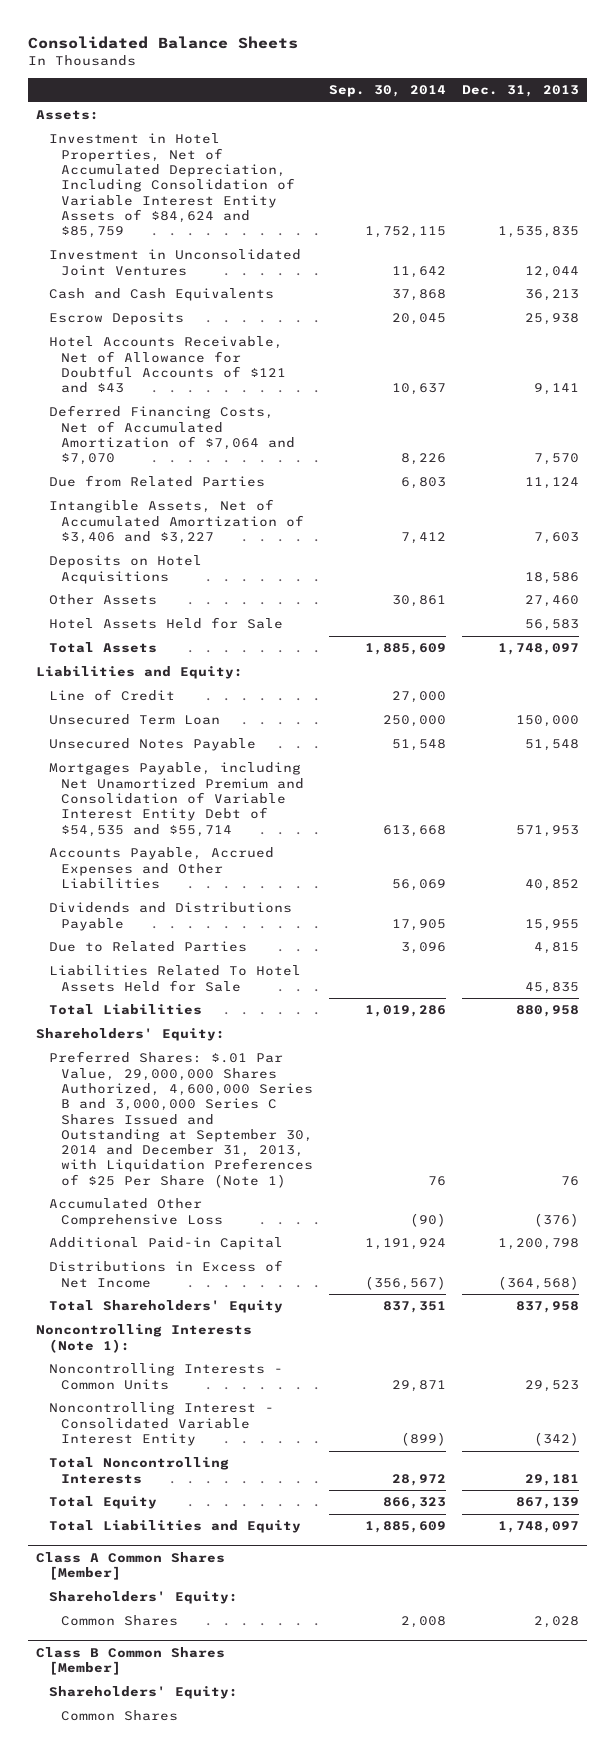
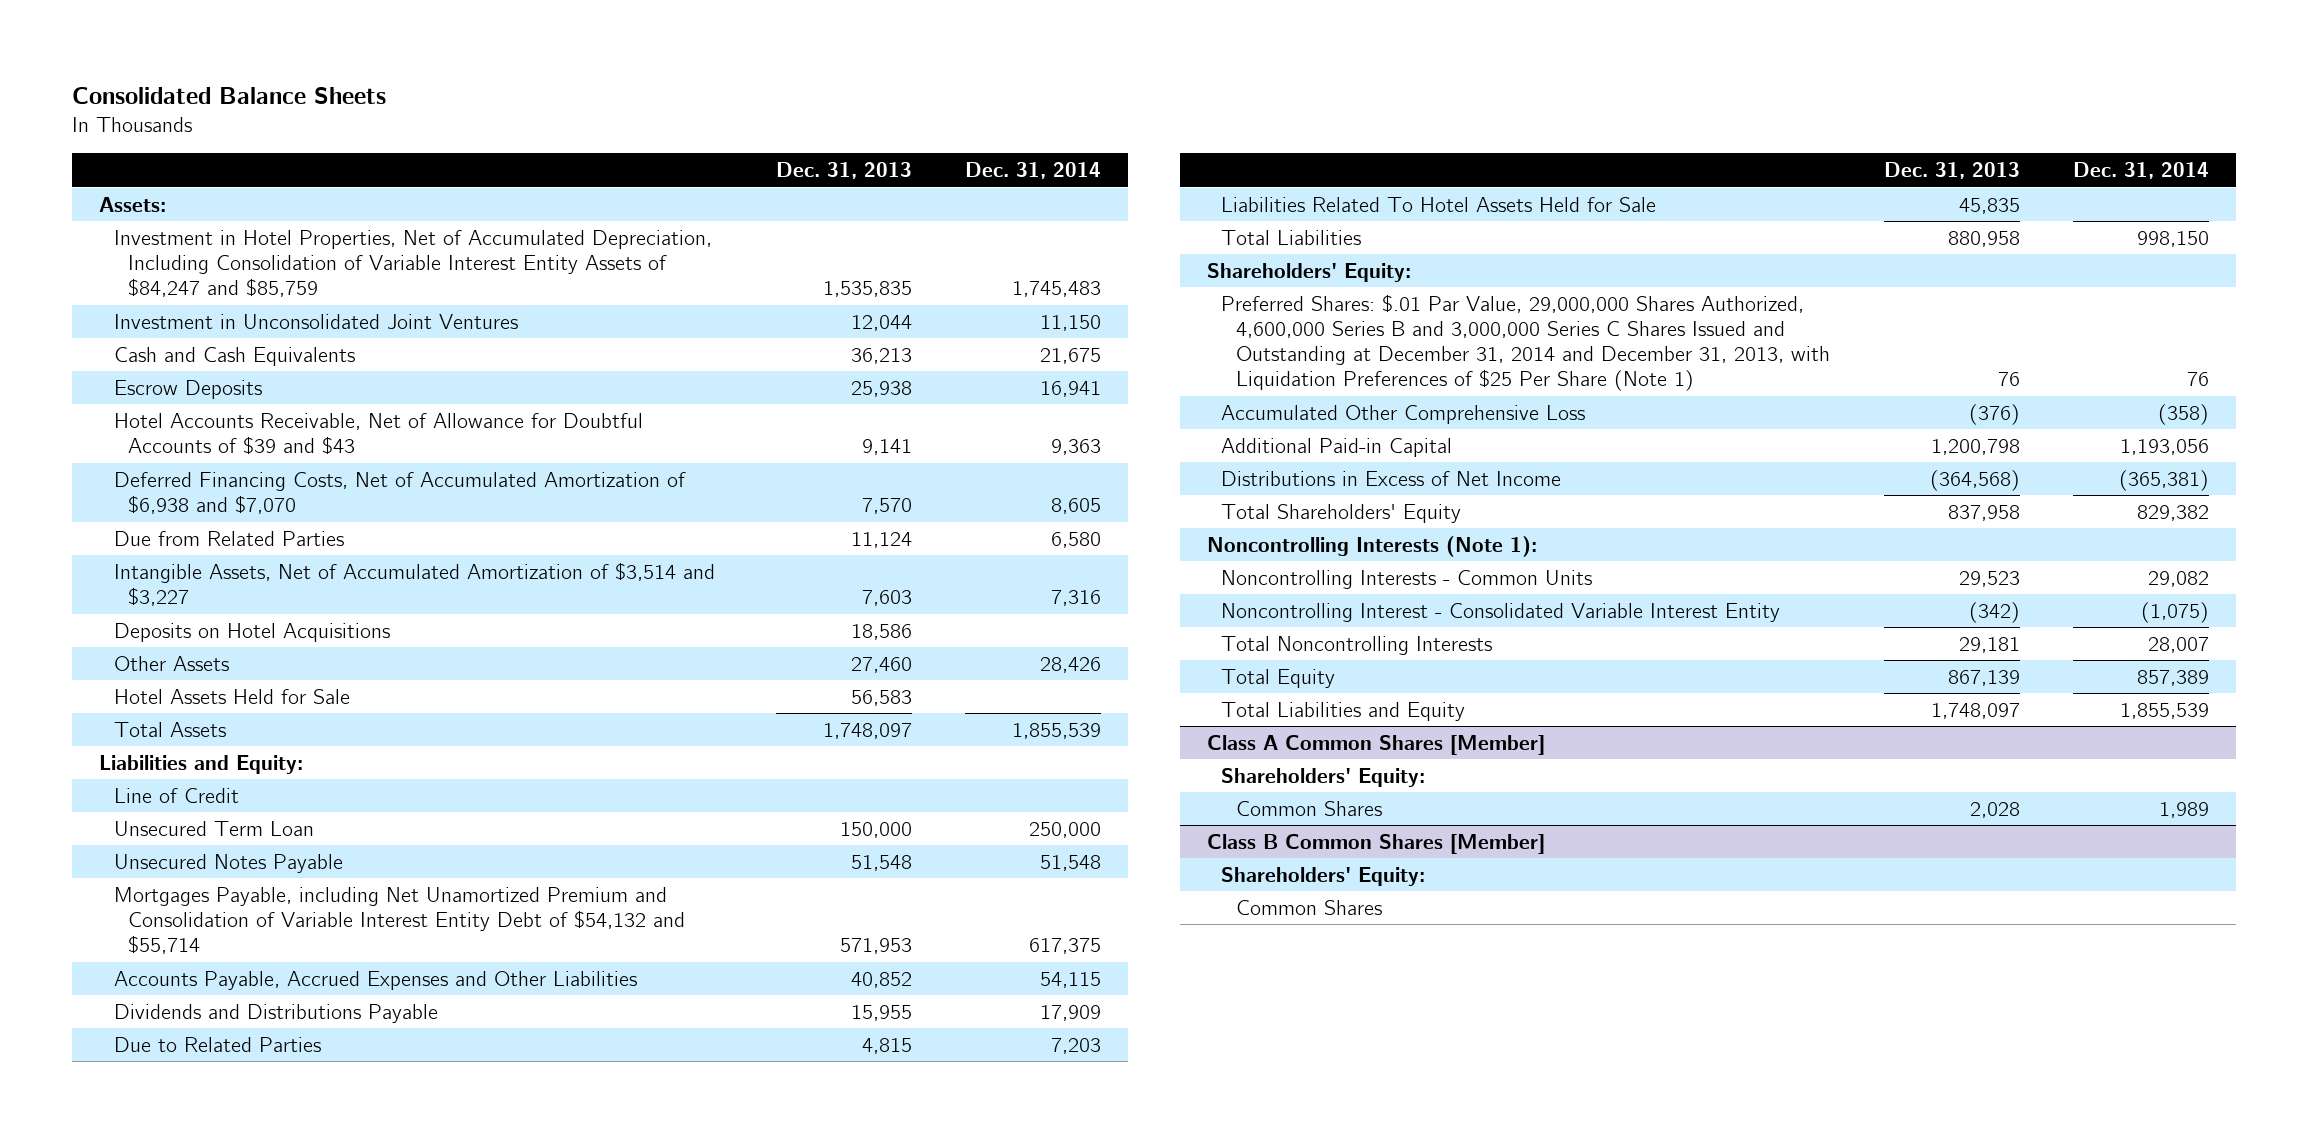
[329,85,447,98] Sep. 30, 2014 -> none
none -> [965,162,1102,180] Dec. 31, 2014
[48,133,296,239] Investment in Hotel Properties, Net of Accumulated Depreciation, Including Consolidation of Variable Interest Entity Assets of $84,624 and $85,759 -> [113,229,712,297] Investment in Hotel Properties, Net of Accumulated Depreciation, Including Consolidation of Variable Interest Entity Assets of $84,247 and $85,759
[48,336,287,394] Hotel Accounts Receivable, Net of Allowance for Doubtful Accounts of $121 and $43 -> [113,412,643,455] Hotel Accounts Receivable, Net of Allowance for Doubtful Accounts of $39 and $43
[48,405,296,466] Deferred Financing Costs, Net of Accumulated Amortization of $7,064 and $7,070 -> [113,471,686,514] Deferred Financing Costs, Net of Accumulated Amortization of $6,938 and $7,070
[48,499,305,545] Intangible Assets, Net of Accumulated Amortization of $3,406 and $3,227 -> [113,561,715,606] Intangible Assets, Net of Accumulated Amortization of $3,514 and $3,227
[48,762,305,837] Mortgages Payable, including Net Unamortized Premium and Consolidation of Variable Interest Entity Debt of $54,535 and $55,714 -> [113,886,686,954] Mortgages Payable, including Net Unamortized Premium and Consolidation of Variable Interest Entity Debt of $54,132 and $55,714
[48,1051,314,1188] Preferred Shares: $.01 Par Value, 29,000,000 Shares Authorized, 4,600,000 Series B and 3,000,000 Series C Shares Issued and Outstanding at September 30, 2014 and December 31, 2013, with Liquidation Preferences of $25 Per Share (Note 1) -> [1221,293,1831,392] Preferred Shares: $.01 Par Value, 29,000,000 Shares Authorized, 4,600,000 Series B and 3,000,000 Series C Shares Issued and Outstanding at December 31, 2014 and December 31, 2013, with Liquidation Preferences of $25 Per Share (Note 1)

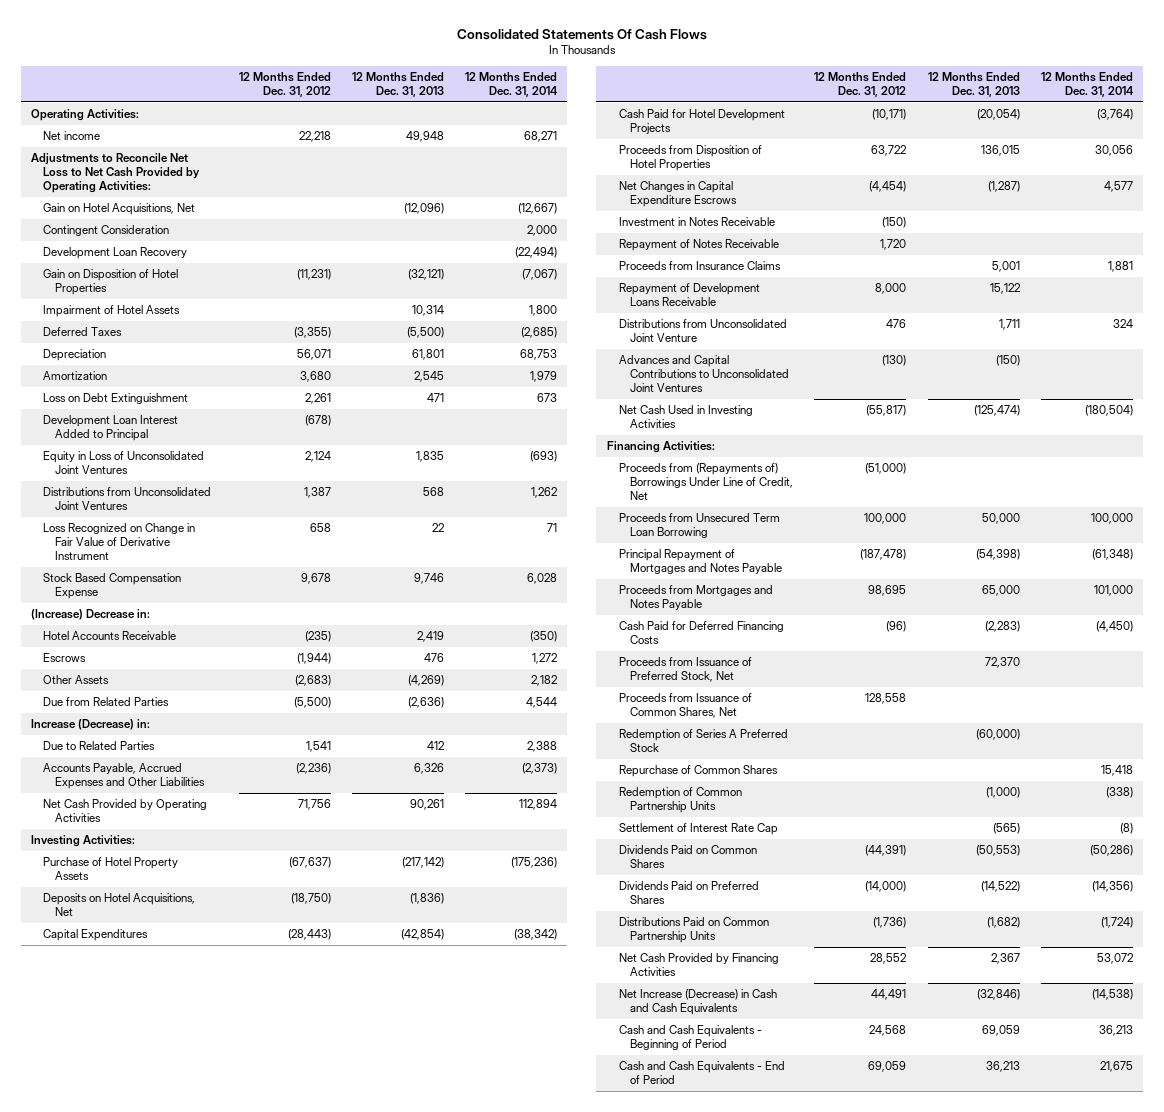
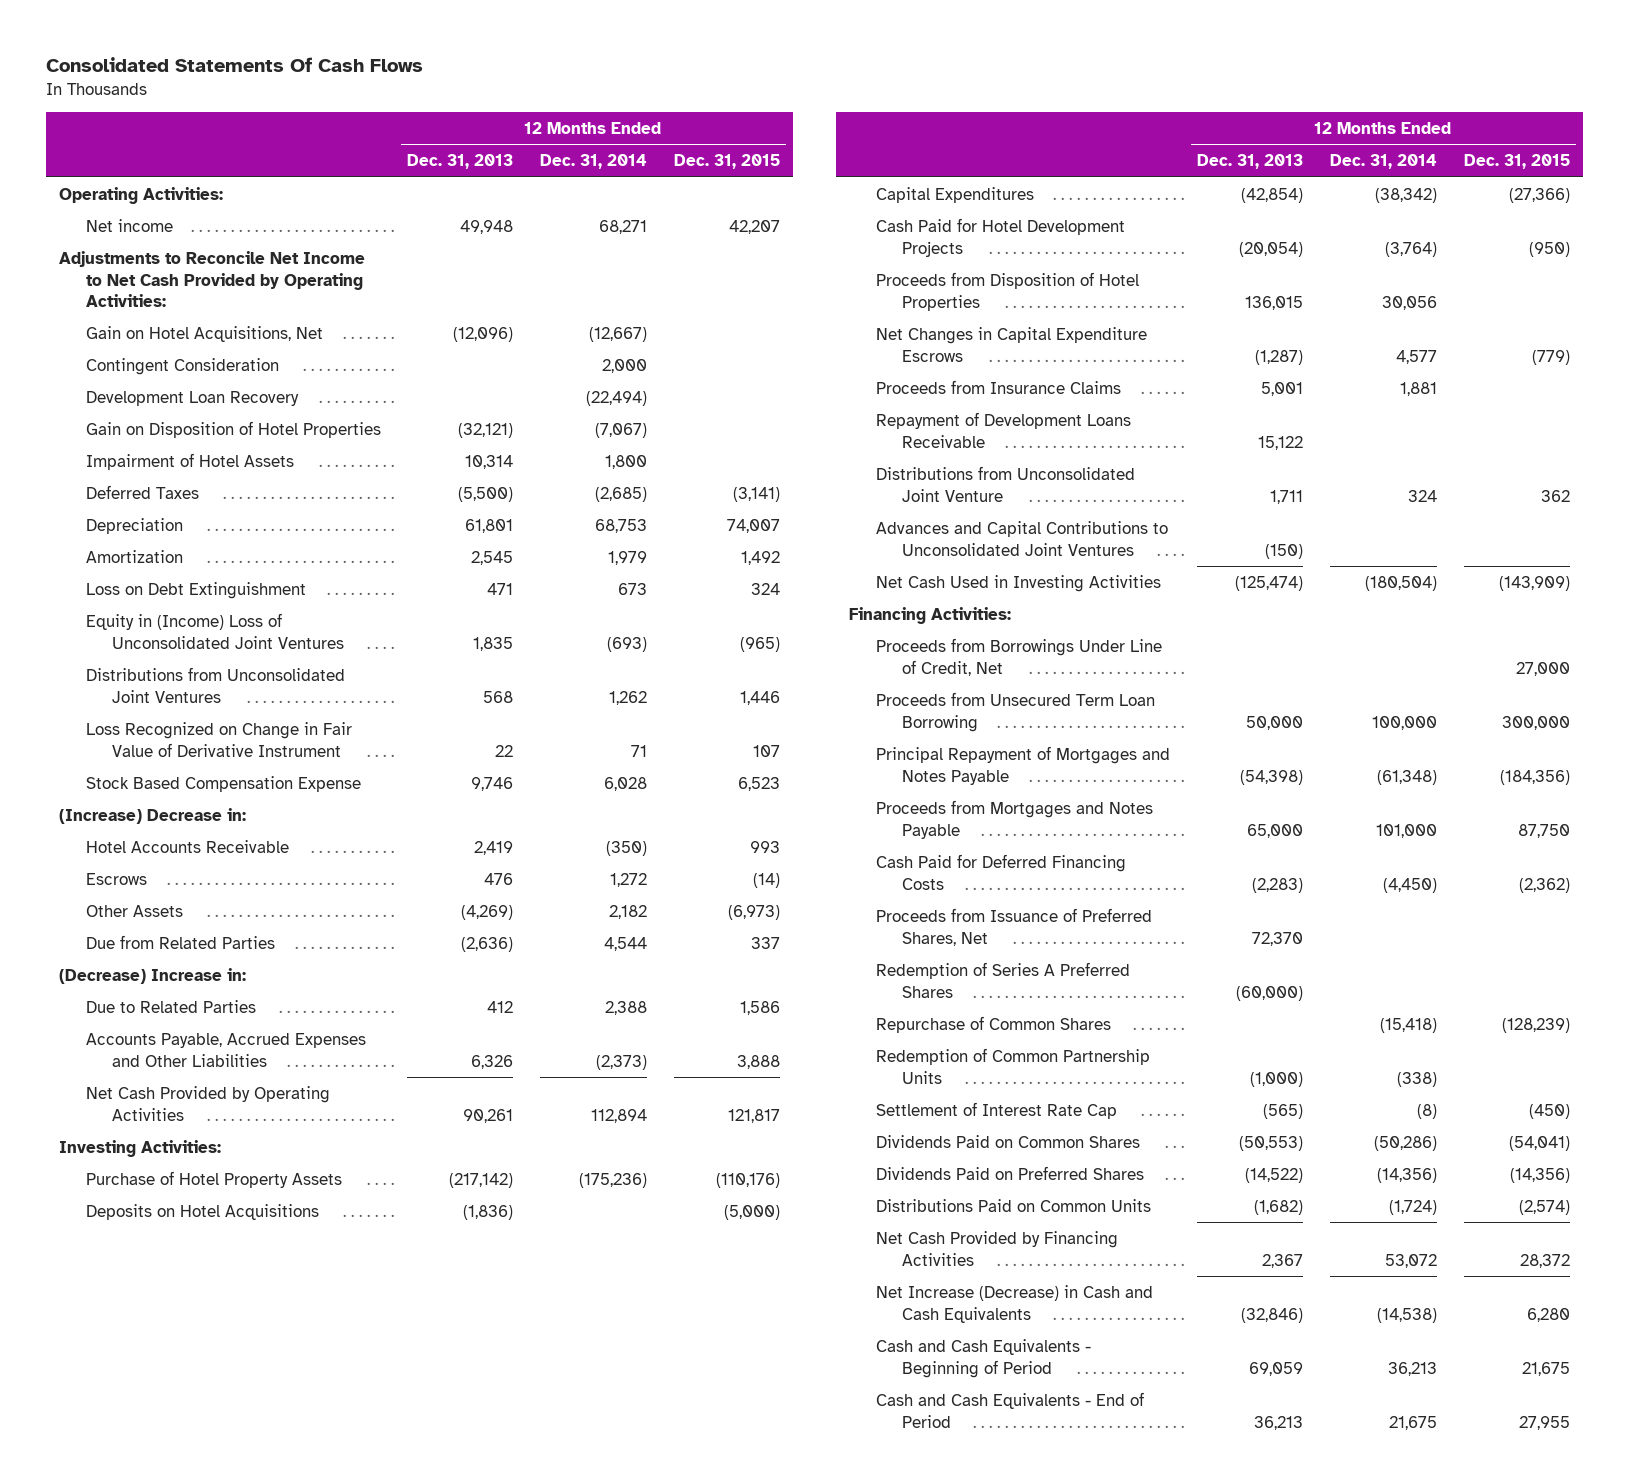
[238,72,331,97] 12 Months Ended Dec. 31, 2012 -> none
none -> [673,154,780,170] Dec. 31, 2015
[31,153,200,194] Adjustments to Reconcile Net Loss to Net Cash Provided by Operating Activities: -> [59,250,366,308] Adjustments to Reconcile Net Income to Net Cash Provided by Operating Activities:
[42,415,178,442] Development Loan Interest Added to Principal -> none
[42,451,204,475] Equity in Loss of Unconsolidated Joint Ventures -> [85,612,344,649] Equity in (Income) Loss of Unconsolidated Joint Ventures
[31,719,151,731] Increase (Decrease) in: -> [59,967,247,984] (Decrease) Increase in:
[42,893,195,917] Deposits on Hotel Acquisitions, Net -> [85,1203,319,1220] Deposits on Hotel Acquisitions
[618,217,775,227] Investment in Notes Receivable -> none
[618,239,779,252] Repayment of Notes Receivable -> none
[618,463,794,501] Proceeds from (Repayments of) Borrowings Under Line of Credit, Net -> [875,637,1162,676] Proceeds from Borrowings Under Line of Credit, Net
[618,693,752,719] Proceeds from Issuance of Common Shares, Net -> none
[618,657,752,683] Proceeds from Issuance of Preferred Stock, Net -> [875,907,1152,946] Proceeds from Issuance of Preferred Shares, Net
[618,729,788,753] Redemption of Series A Preferred Stock -> [875,961,1130,998] Redemption of Series A Preferred Shares
[1100,765,1133,777] 15,418 -> [1379,1017,1437,1033] (15,418)
[618,917,769,944] Distributions Paid on Common Partnership Units -> [875,1198,1151,1212] Distributions Paid on Common Units

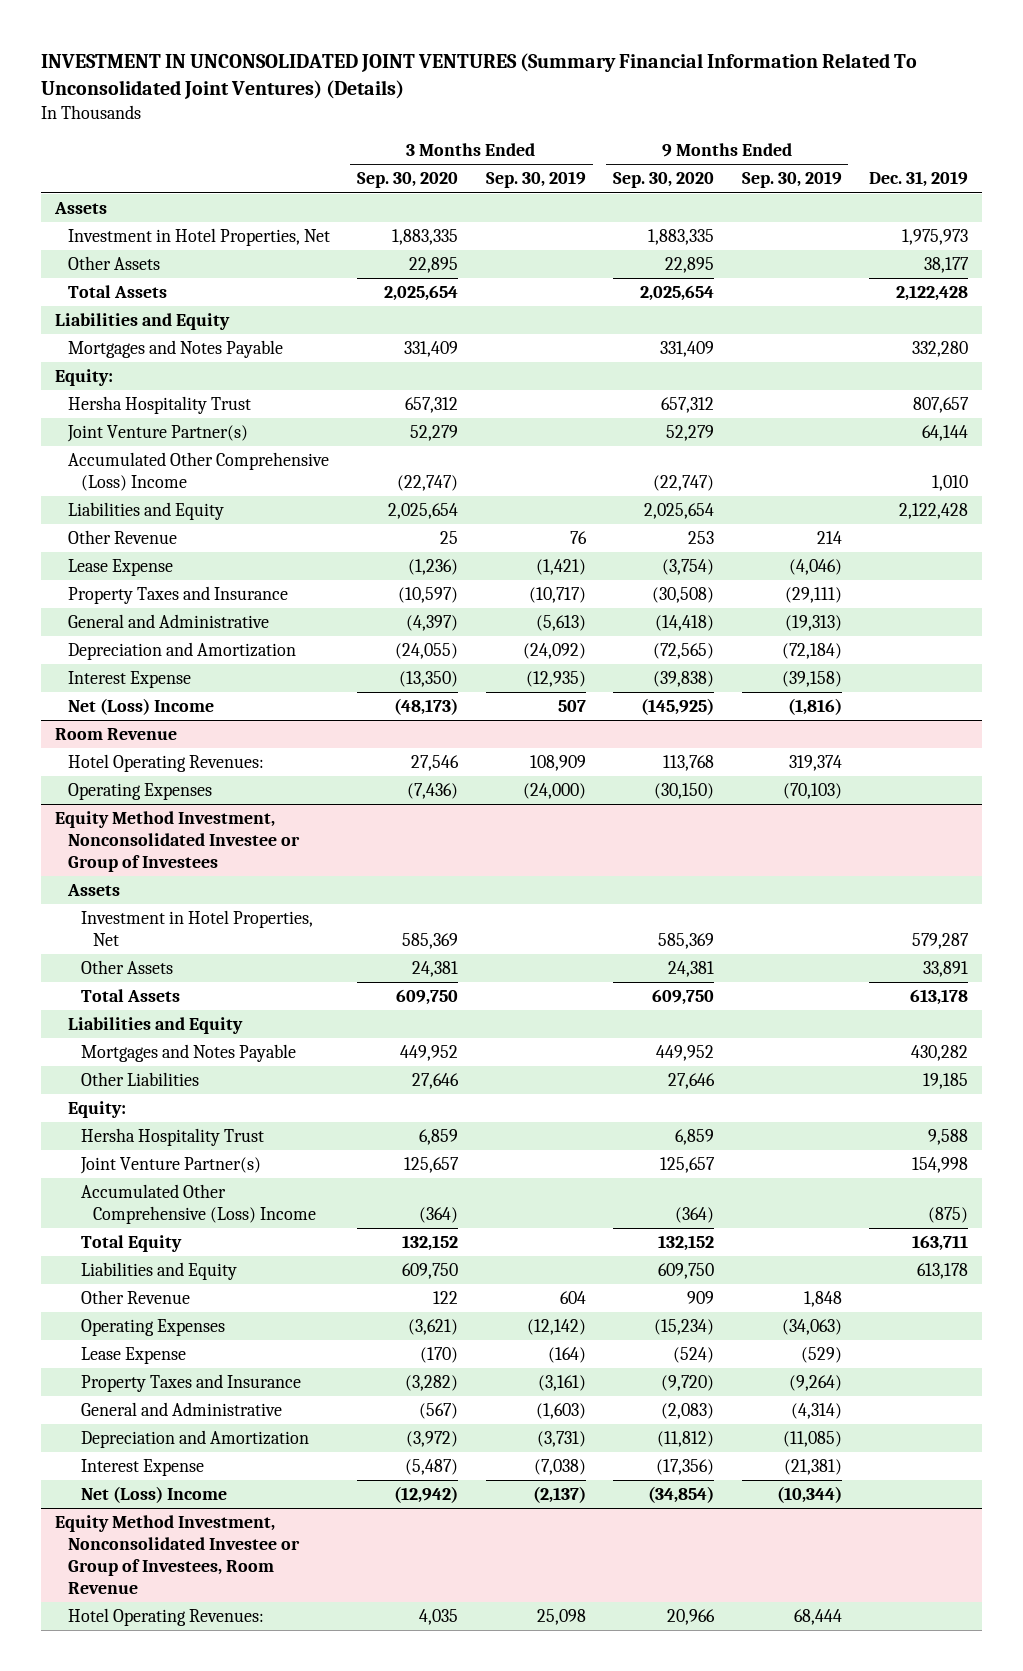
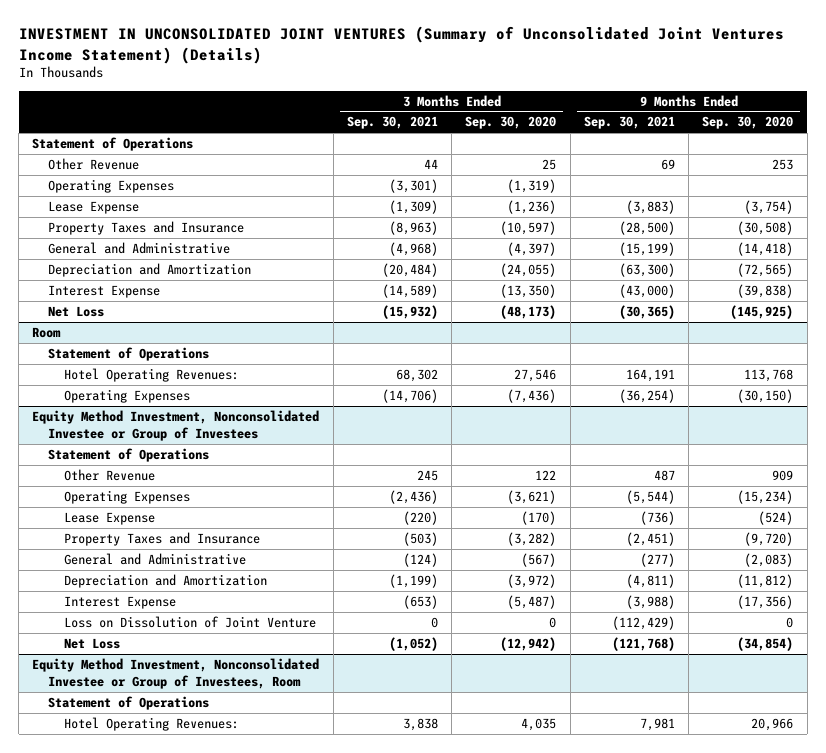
[41,53,918,100] INVESTMENT IN UNCONSOLIDATED JOINT VENTURES (Summary Financial Information Related To Unconsolidated Joint Ventures) (Details) -> [18,26,784,64] INVESTMENT IN UNCONSOLIDATED JOINT VENTURES (Summary of Unconsolidated Joint Ventures Income Statement) (Details)
[485,171,586,189] Sep. 30, 2019 -> none
[741,171,842,189] Sep. 30, 2019 -> none
[869,171,969,188] Dec. 31, 2019 -> none
none -> [346,116,438,130] Sep. 30, 2021
none -> [583,116,675,130] Sep. 30, 2021
[54,202,108,215] Assets -> none
[67,228,330,247] Investment in Hotel Properties, Net -> none
[67,256,160,271] Other Assets -> none
[67,285,167,299] Total Assets -> none
[55,313,231,331] Liabilities and Equity -> none
[67,340,283,359] Mortgages and Notes Payable -> none
[55,369,114,387] Equity: -> none
[67,396,251,415] Hersha Hospitality Trust -> none
[66,425,248,443] Joint Venture Partner(s) -> none
[67,452,329,492] Accumulated Other Comprehensive (Loss) Income -> none
[67,502,224,521] Liabilities and Equity -> none
none -> [32,137,194,152] Statement of Operations
none -> [48,179,175,194] Operating Expenses
[67,698,214,716] Net (Loss) Income -> [48,306,105,318] Net Loss
[55,728,178,741] Room Revenue -> [32,327,62,339] Room
none -> [48,347,210,362] Statement of Operations
[66,884,120,897] Assets -> none
[80,910,313,947] Investment in Hotel Properties, Net -> none
[80,960,173,975] Other Assets -> none
[80,989,180,1003] Total Assets -> none
[67,1017,243,1035] Liabilities and Equity -> none
[80,1044,296,1063] Mortgages and Notes Payable -> none
[80,1072,199,1087] Other Liabilities -> none
[67,1101,126,1119] Equity: -> none
[80,1128,264,1147] Hersha Hospitality Trust -> none
[79,1157,261,1175] Joint Venture Partner(s) -> none
[80,1184,317,1225] Accumulated Other Comprehensive (Loss) Income -> none
[80,1235,182,1253] Total Equity -> none
[80,1262,237,1281] Liabilities and Equity -> none
none -> [48,448,210,463] Statement of Operations
none -> [64,616,317,629] Loss on Dissolution of Joint Venture
[80,1486,227,1504] Net (Loss) Income -> [64,638,121,650] Net Loss
[55,1515,300,1595] Equity Method Investment, Nonconsolidated Investee or Group of Investees, Room Revenue -> [32,658,320,690] Equity Method Investment, Nonconsolidated Investee or Group of Investees, Room
none -> [48,696,210,711] Statement of Operations

